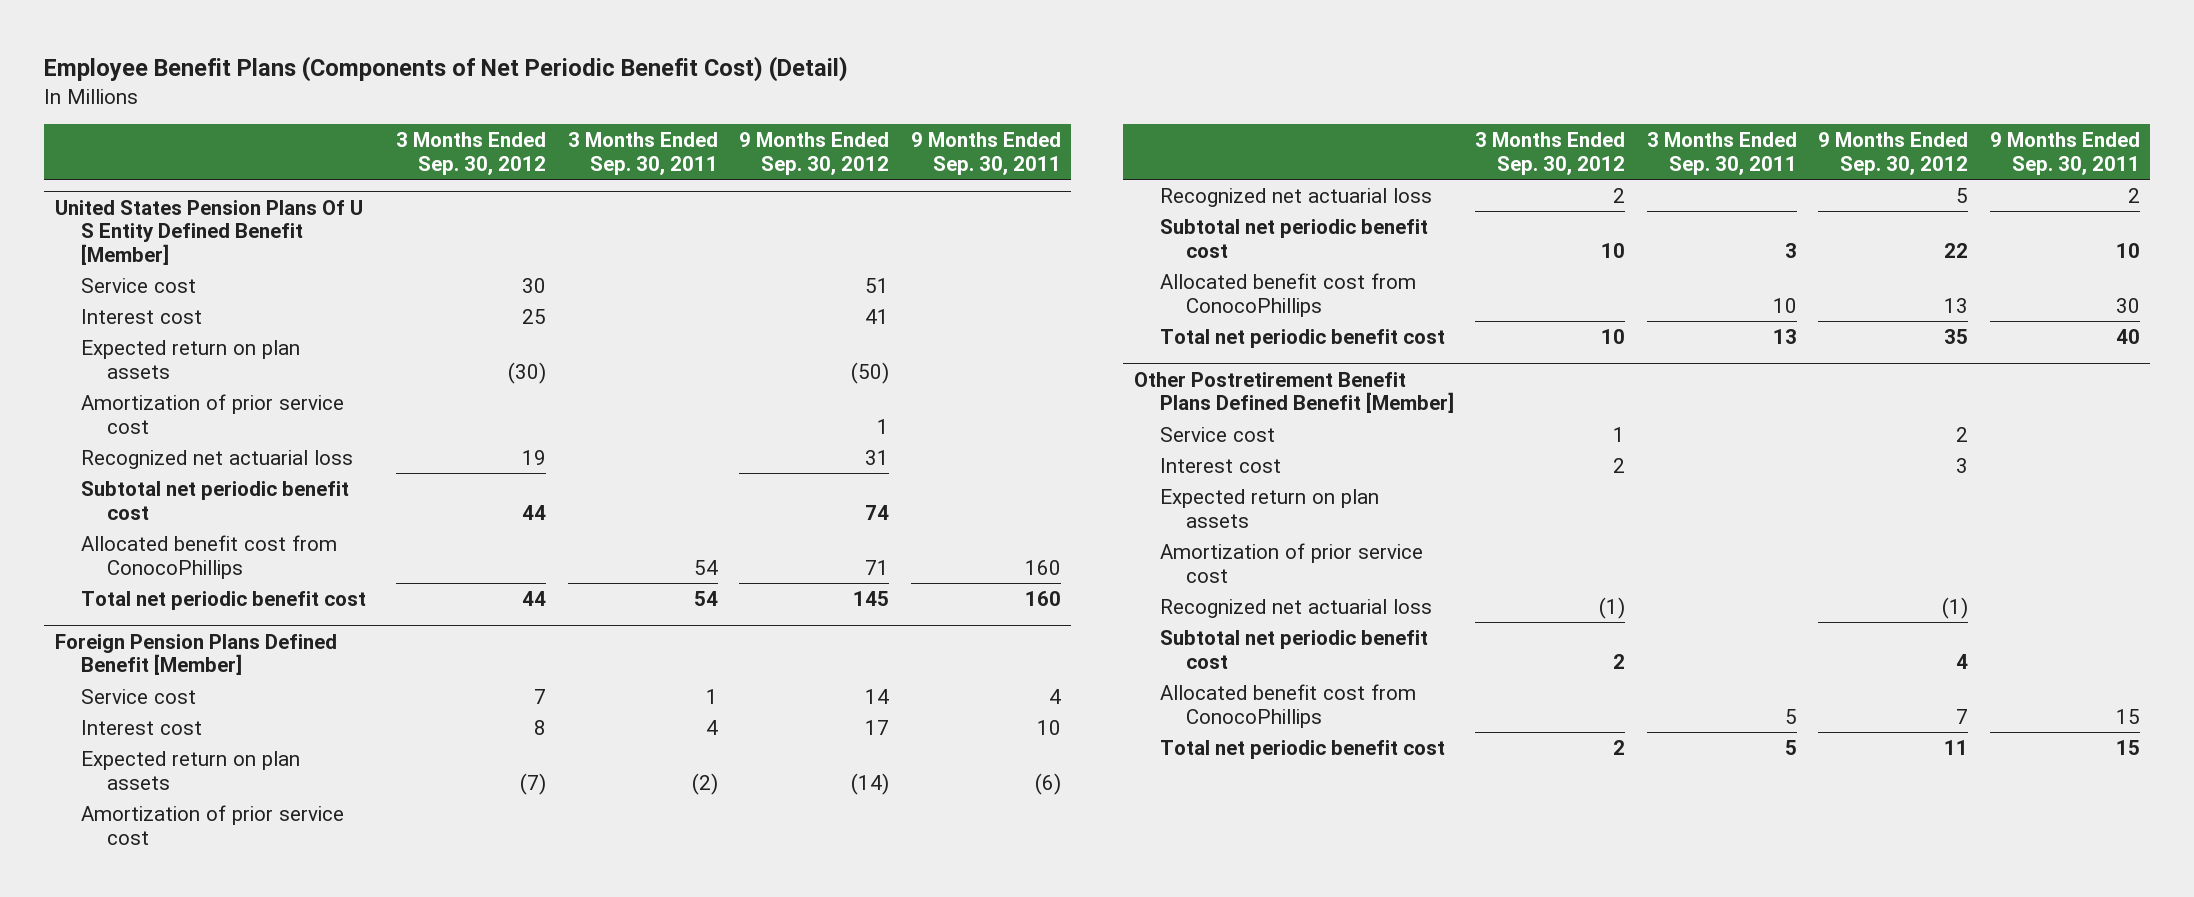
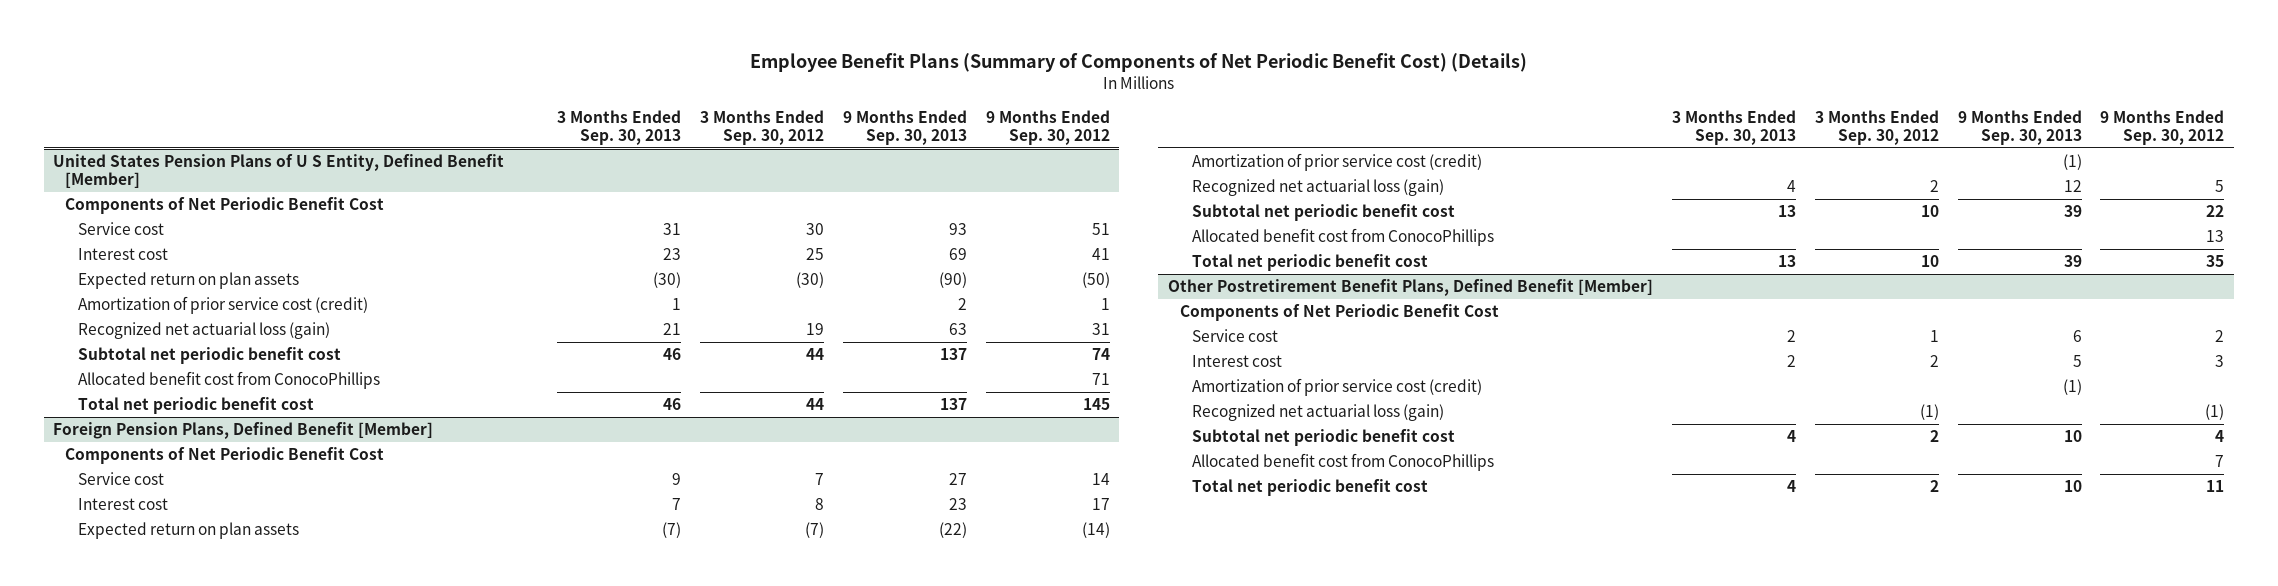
[43,55,848,82] Employee Benefit Plans (Components of Net Periodic Benefit Cost) (Detail) -> [749,52,1527,72] Employee Benefit Plans (Summary of Components of Net Periodic Benefit Cost) (Details)
[567,132,718,176] 3 Months Ended Sep. 30, 2011 -> none
[910,132,1061,176] 9 Months Ended Sep. 30, 2011 -> none
none -> [557,109,682,145] 3 Months Ended Sep. 30, 2013
none -> [842,109,967,145] 9 Months Ended Sep. 30, 2013
[54,199,363,266] United States Pension Plans Of U S Entity Defined Benefit [Member] -> [53,154,505,189] United States Pension Plans of U S Entity, Defined Benefit [Member]
none -> [65,197,385,215] Components of Net Periodic Benefit Cost
[80,393,344,434] Amortization of prior service cost -> [77,296,368,315] Amortization of prior service cost (credit)
[80,449,353,469] Recognized net actuarial loss -> [77,322,330,340] Recognized net actuarial loss (gain)
[54,633,337,676] Foreign Pension Plans Defined Benefit [Member] -> [53,422,434,440] Foreign Pension Plans, Defined Benefit [Member]
none -> [65,447,385,465] Components of Net Periodic Benefit Cost
[80,804,344,845] Amortization of prior service cost -> [1192,153,1483,172] Amortization of prior service cost (credit)
[1160,187,1433,207] Recognized net actuarial loss -> [1192,179,1445,197] Recognized net actuarial loss (gain)
[1133,371,1455,414] Other Postretirement Benefit Plans Defined Benefit [Member] -> [1167,279,1653,297] Other Postretirement Benefit Plans, Defined Benefit [Member]
none -> [1179,304,1499,322] Components of Net Periodic Benefit Cost
[1160,488,1380,528] Expected return on plan assets -> none
[1160,542,1424,583] Amortization of prior service cost -> [1192,378,1483,397] Amortization of prior service cost (credit)
[1160,598,1433,618] Recognized net actuarial loss -> [1192,404,1445,422] Recognized net actuarial loss (gain)

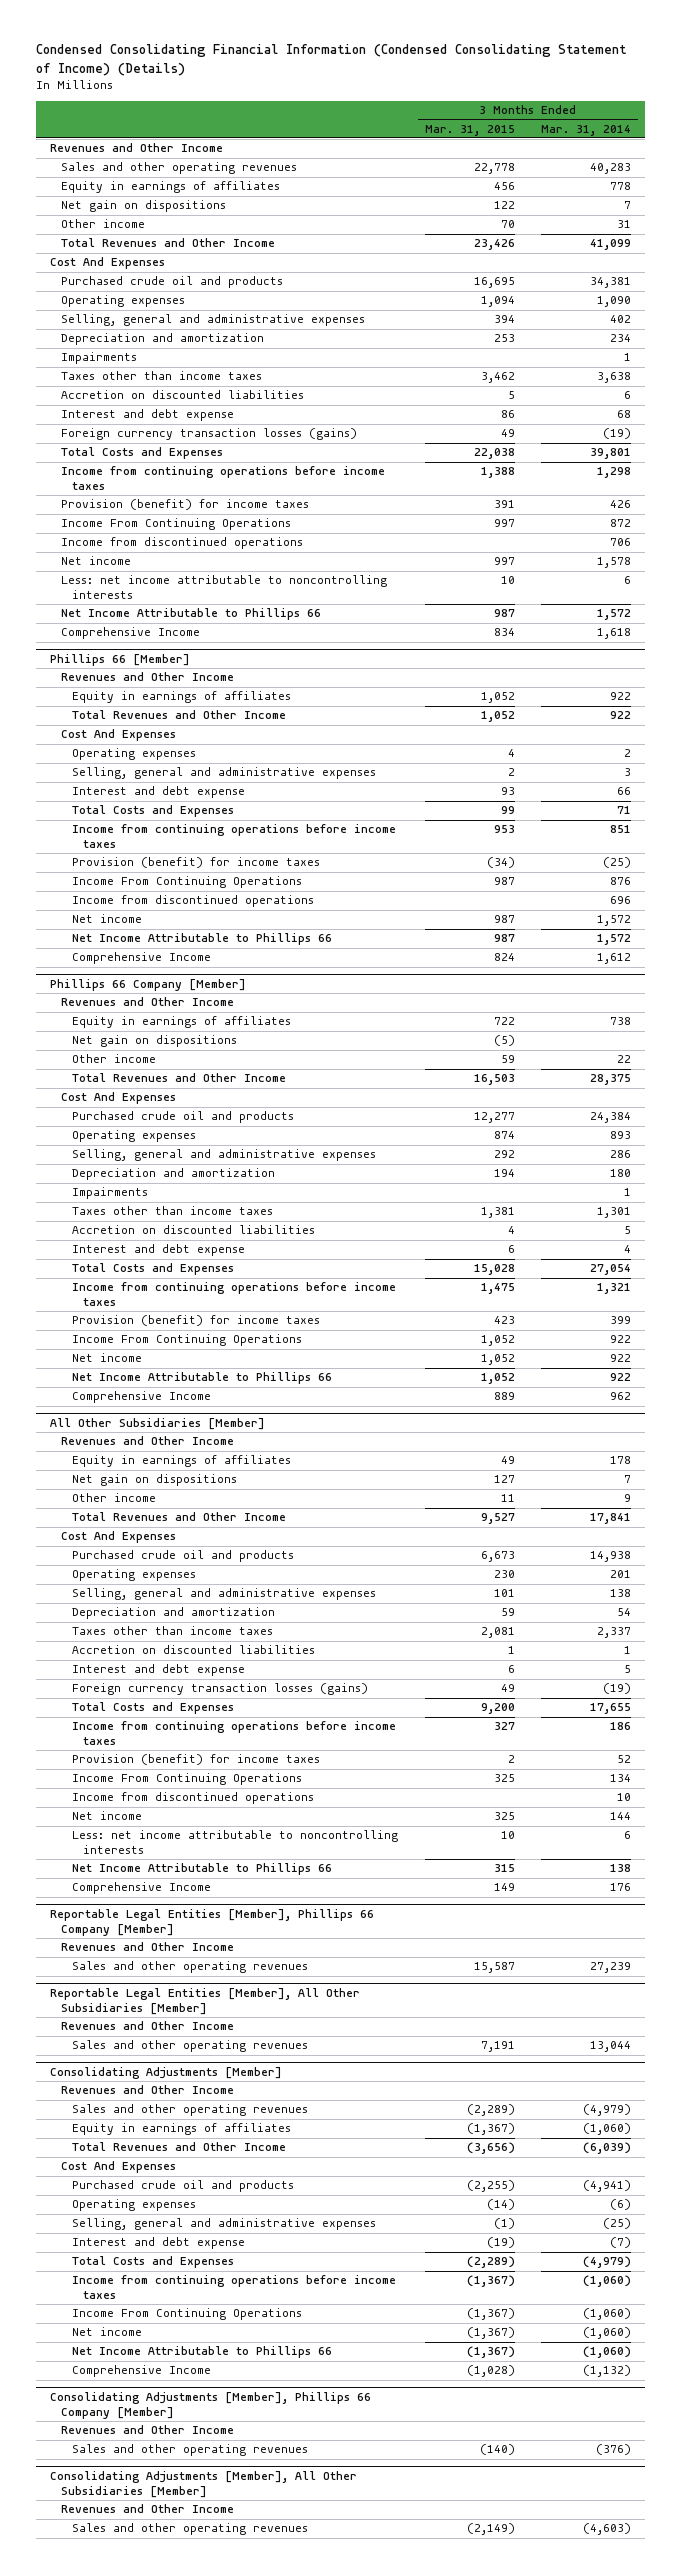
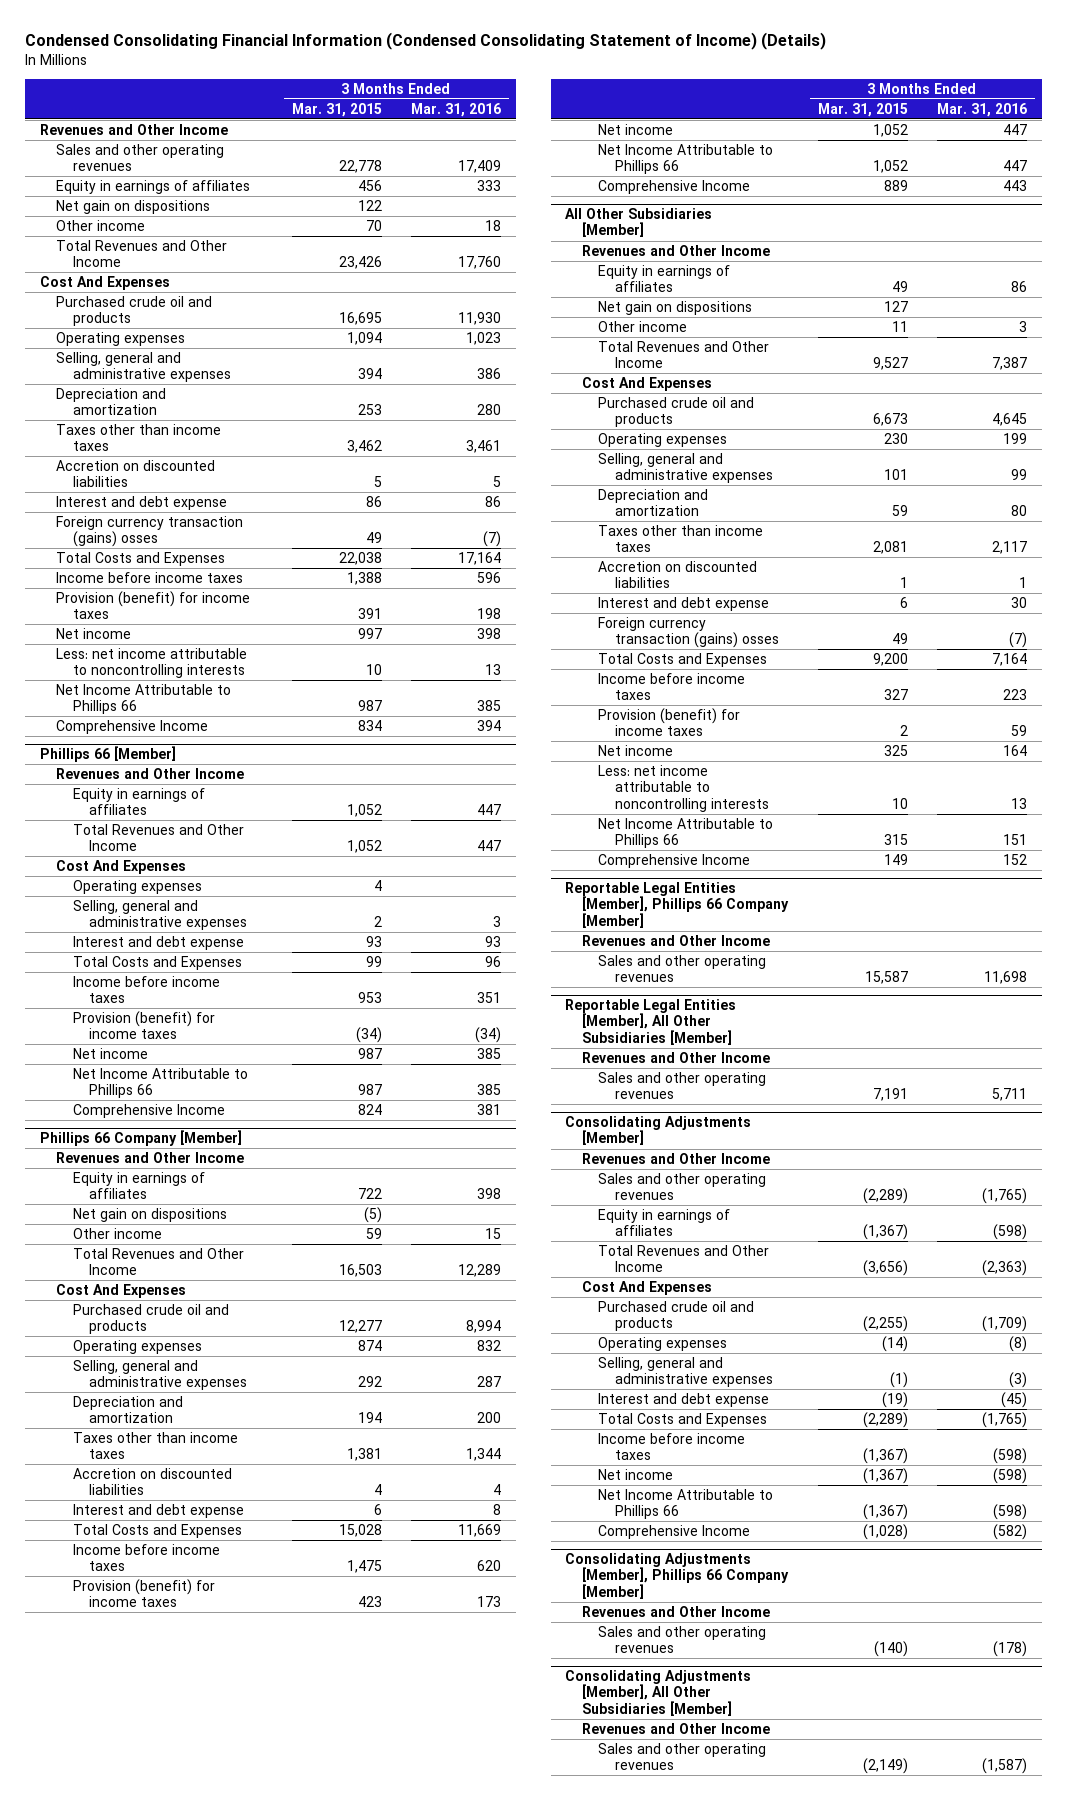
[541,124,632,136] Mar. 31, 2014 -> none
none -> [411,102,502,117] Mar. 31, 2016
[60,352,137,365] Impairments -> none
[60,428,357,441] Foreign currency transaction losses (gains) -> [56,515,244,548] Foreign currency transaction (gains) osses
[60,466,385,491] Income from continuing operations before income taxes -> [56,571,244,583] Income before income taxes
[60,518,291,531] Income From Continuing Operations -> none
[60,537,303,550] Income from discontinued operations -> none
[71,824,396,849] Income from continuing operations before income taxes -> [72,975,220,1004] Income before income taxes
[71,876,302,889] Income From Continuing Operations -> none
[71,895,314,908] Income from discontinued operations -> none
[71,1187,148,1200] Impairments -> none
[71,1282,396,1307] Income from continuing operations before income taxes -> [72,1543,220,1572] Income before income taxes
[71,1334,302,1347] Income From Continuing Operations -> none
[71,1683,368,1696] Foreign currency transaction losses (gains) -> [598,616,780,649] Foreign currency transaction (gains) osses
[71,1721,396,1746] Income from continuing operations before income taxes -> [598,672,746,701] Income before income taxes
[71,1773,302,1786] Income From Continuing Operations -> none
[71,1792,314,1805] Income from discontinued operations -> none
[71,2308,302,2321] Income From Continuing Operations -> none
[71,2275,396,2300] Income from continuing operations before income taxes -> [598,1432,746,1461] Income before income taxes

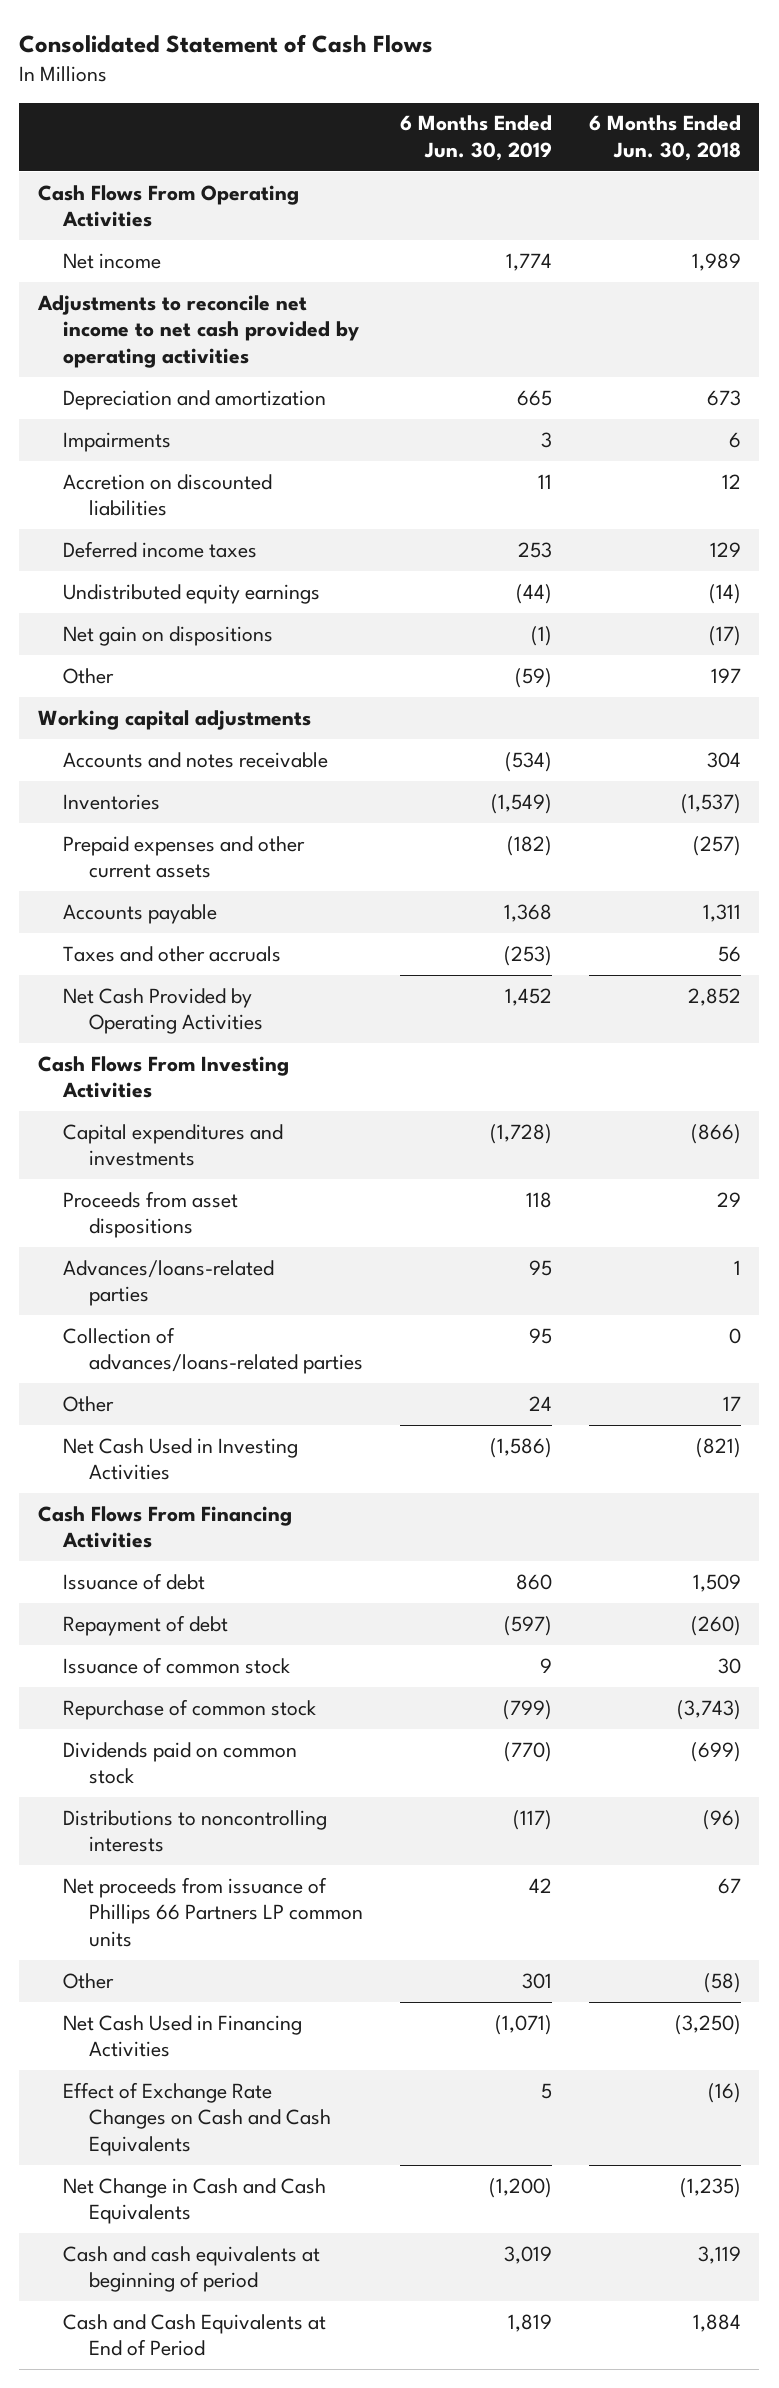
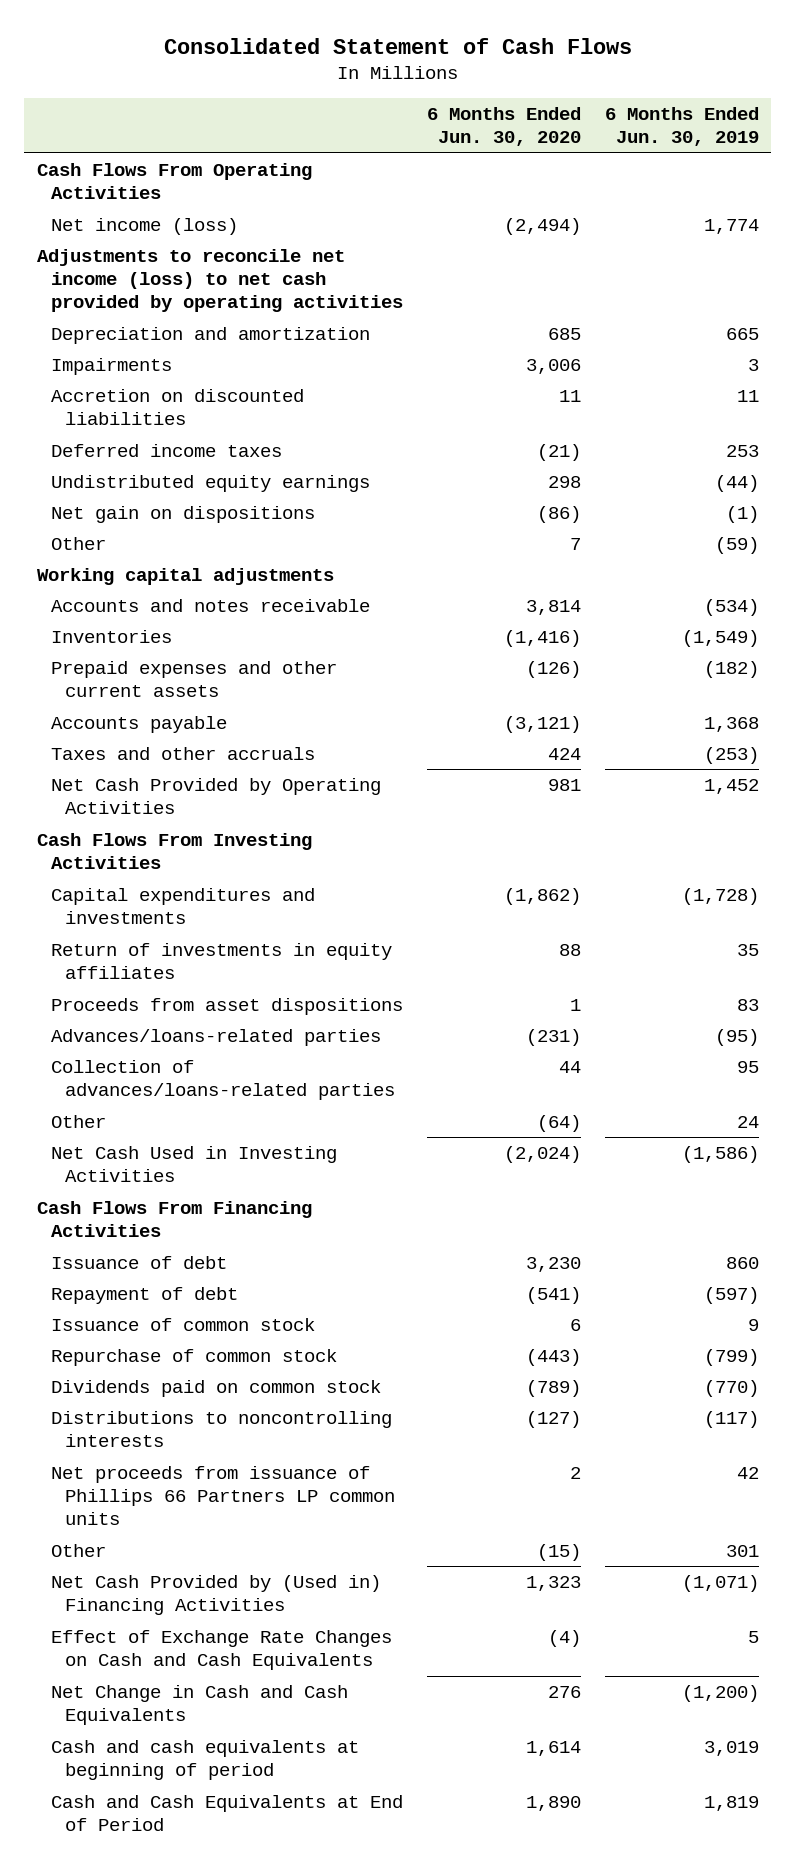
[588,115,741,162] 6 Months Ended Jun. 30, 2018 -> none
none -> [426,107,581,147] 6 Months Ended Jun. 30, 2020
[63,252,162,269] Net income -> [50,217,238,235] Net income (loss)
[36,294,360,369] Adjustments to reconcile net income to net cash provided by operating activities -> [36,248,403,313] Adjustments to reconcile net income (loss) to net cash provided by operating activities
none -> [50,942,392,980] Return of investments in equity affiliates
[525,1191,552,1208] 118 -> [737,998,760,1011] 83
[528,1259,552,1276] 95 -> [715,1028,760,1046] (95)
[63,2014,303,2058] Net Cash Used in Financing Activities -> [50,1574,381,1616] Net Cash Provided by (Used in) Financing Activities

